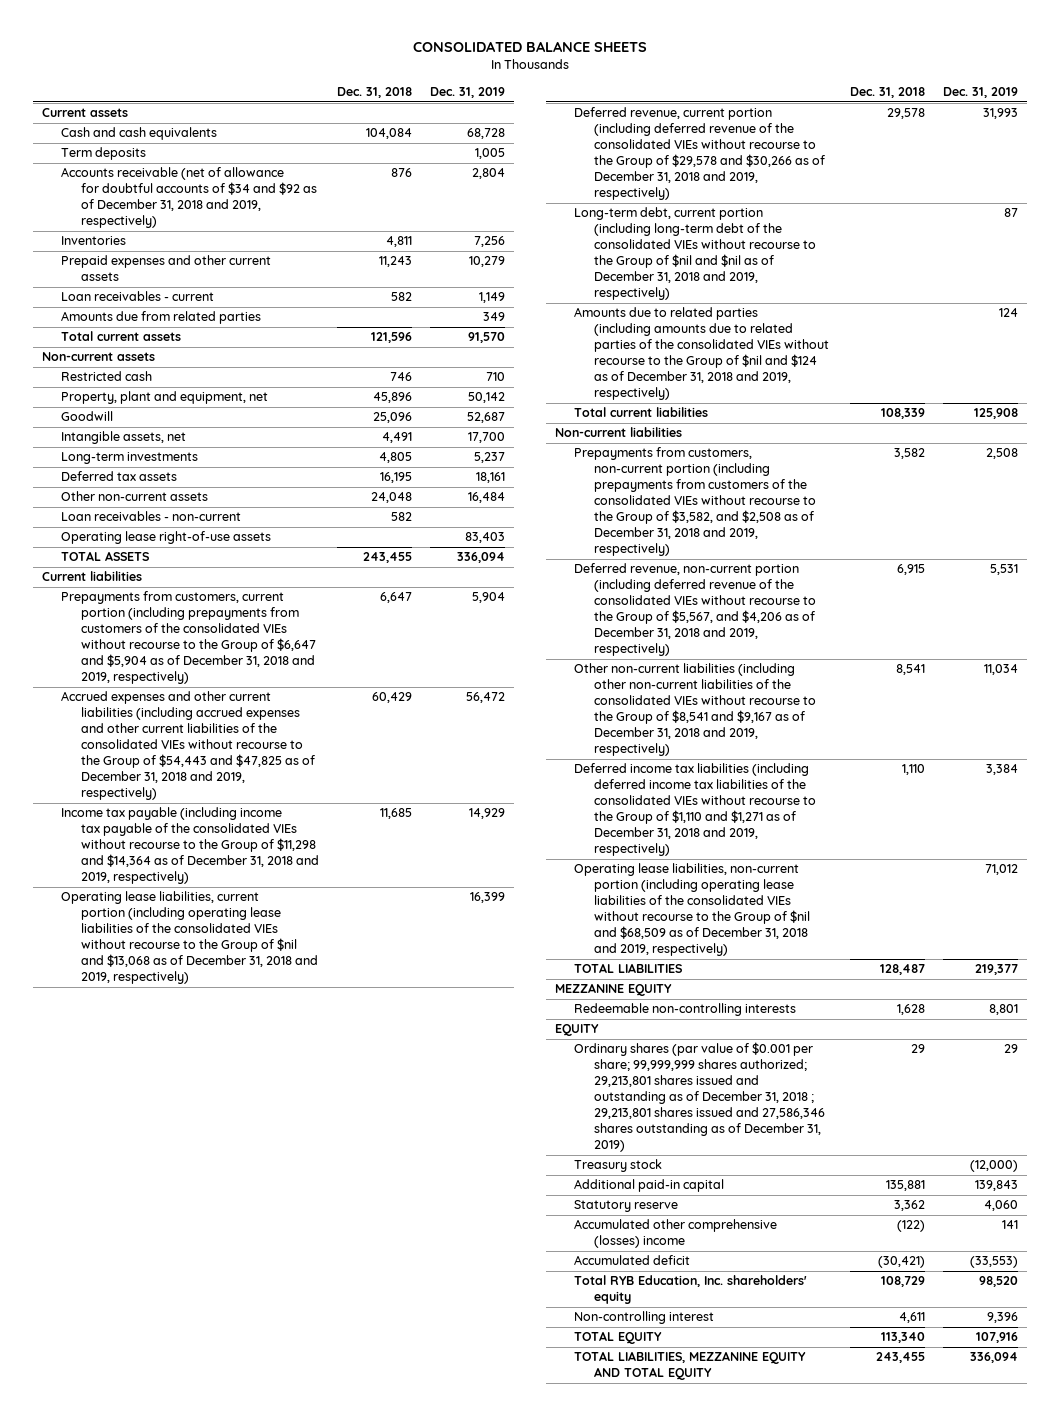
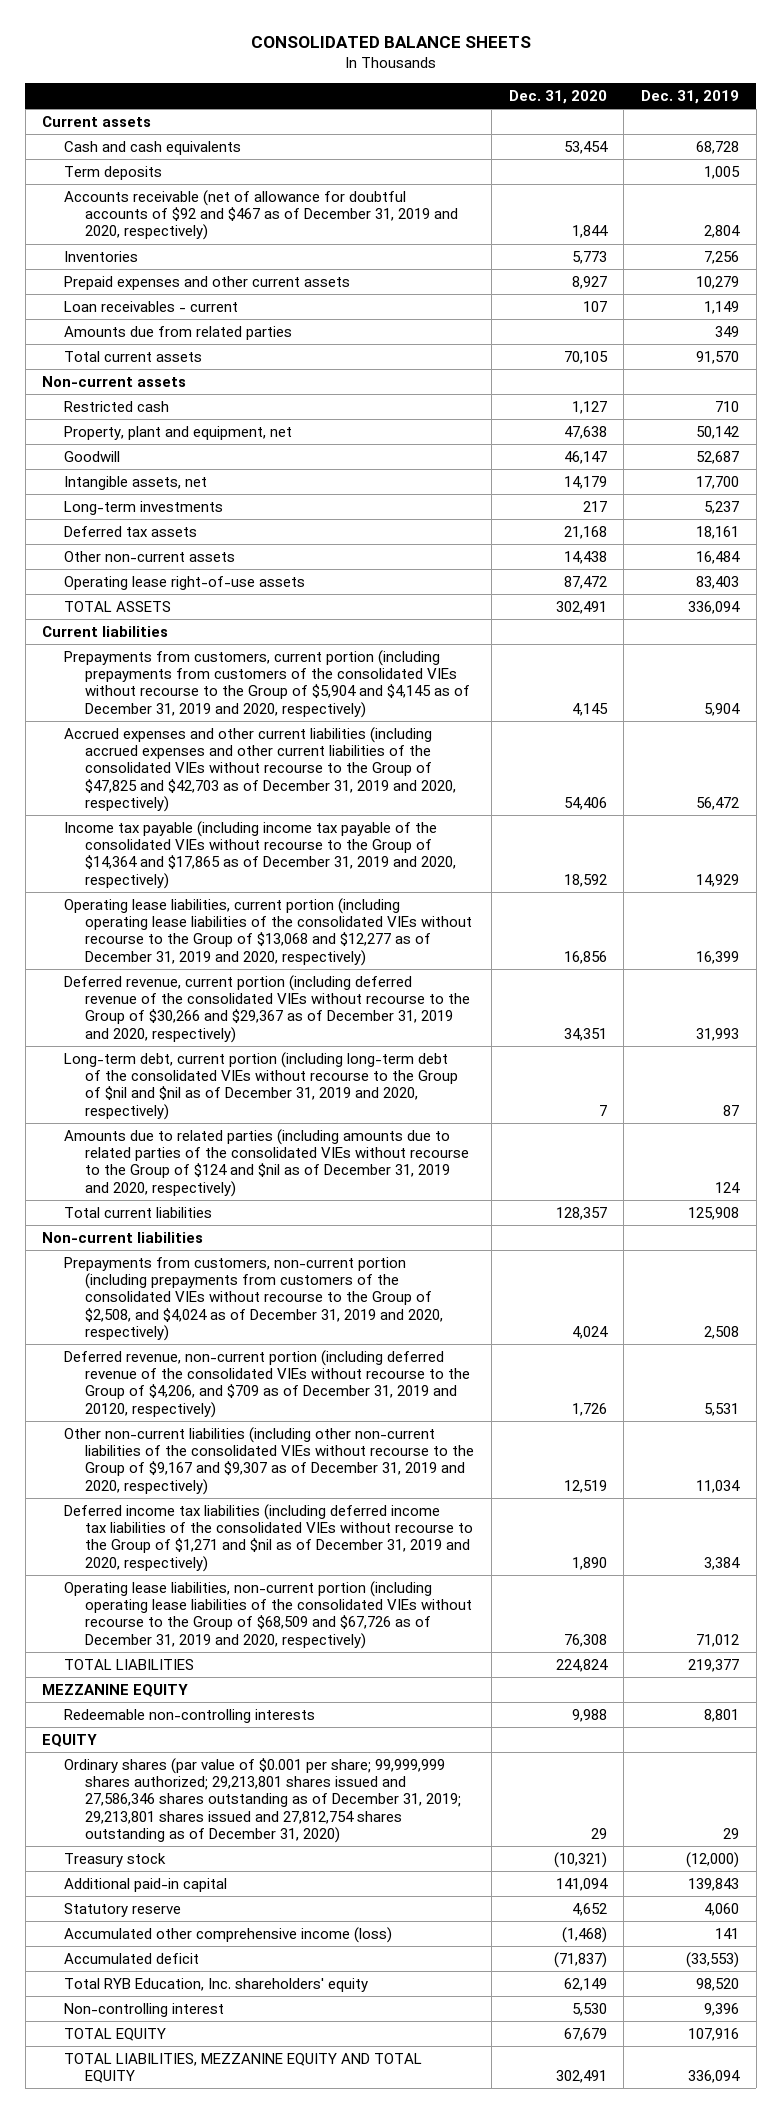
[337,87,413,99] Dec. 31, 2018 -> none
none -> [508,89,607,104] Dec. 31, 2020
[61,167,317,229] Accounts receivable (net of allowance for doubtful accounts of $34 and $92 as of December 31, 2018 and 2019, respectively) -> [63,189,459,241] Accounts receivable (net of allowance for doubtful accounts of $92 and $467 as of December 31, 2019 and 2020, respectively)
[61,511,242,522] Loan receivables - non-current -> none
[61,591,316,685] Prepayments from customers, current portion (including prepayments from customers of the consolidated VIEs without recourse to the Group of $6,647 and $5,904 as of December 31, 2018 and 2019, respectively) -> [63,649,471,718] Prepayments from customers, current portion (including prepayments from customers of the consolidated VIEs without recourse to the Group of $5,904 and $4,145 as of December 31, 2019 and 2020, respectively)
[61,691,315,801] Accrued expenses and other current liabilities (including accrued expenses and other current liabilities of the consolidated VIEs without recourse to the Group of $54,443 and $47,825 as of December 31, 2018 and 2019, respectively) -> [63,726,457,813] Accrued expenses and other current liabilities (including accrued expenses and other current liabilities of the consolidated VIEs without recourse to the Group of $47,825 and $42,703 as of December 31, 2019 and 2020, respectively)
[61,807,319,885] Income tax payable (including income tax payable of the consolidated VIEs without recourse to the Group of $11,298 and $14,364 as of December 31, 2018 and 2019, respectively) -> [63,820,457,889] Income tax payable (including income tax payable of the consolidated VIEs without recourse to the Group of $14,364 and $17,865 as of December 31, 2019 and 2020, respectively)
[61,891,318,985] Operating lease liabilities, current portion (including operating lease liabilities of the consolidated VIEs without recourse to the Group of $nil and $13,068 as of December 31, 2018 and 2019, respectively) -> [63,897,473,966] Operating lease liabilities, current portion (including operating lease liabilities of the consolidated VIEs without recourse to the Group of $13,068 and $12,277 as of December 31, 2019 and 2020, respectively)
[574,107,825,201] Deferred revenue, current portion (including deferred revenue of the consolidated VIEs without recourse to the Group of $29,578 and $30,266 as of December 31, 2018 and 2019, respectively) -> [63,974,471,1043] Deferred revenue, current portion (including deferred revenue of the consolidated VIEs without recourse to the Group of $30,266 and $29,367 as of December 31, 2019 and 2020, respectively)
[574,207,816,301] Long-term debt, current portion (including long-term debt of the consolidated VIEs without recourse to the Group of $nil and $nil as of December 31, 2018 and 2019, respectively) -> [63,1051,459,1120] Long-term debt, current portion (including long-term debt of the consolidated VIEs without recourse to the Group of $nil and $nil as of December 31, 2019 and 2020, respectively)
[574,307,829,401] Amounts due to related parties (including amounts due to related parties of the consolidated VIEs without recourse to the Group of $nil and $124 as of December 31, 2018 and 2019, respectively) -> [63,1128,470,1197] Amounts due to related parties (including amounts due to related parties of the consolidated VIEs without recourse to the Group of $124 and $nil as of December 31, 2019 and 2020, respectively)
[574,447,816,557] Prepayments from customers, non-current portion (including prepayments from customers of the consolidated VIEs without recourse to the Group of $3,582, and $2,508 as of December 31, 2018 and 2019, respectively) -> [63,1256,444,1342] Prepayments from customers, non-current portion (including prepayments from customers of the consolidated VIEs without recourse to the Group of $2,508, and $4,024 as of December 31, 2019 and 2020, respectively)
[574,563,816,657] Deferred revenue, non-current portion (including deferred revenue of the consolidated VIEs without recourse to the Group of $5,567, and $4,206 as of December 31, 2018 and 2019, respectively) -> [63,1349,471,1418] Deferred revenue, non-current portion (including deferred revenue of the consolidated VIEs without recourse to the Group of $4,206, and $709 as of December 31, 2019 and 20120, respectively)
[574,663,816,757] Other non-current liabilities (including other non-current liabilities of the consolidated VIEs without recourse to the Group of $8,541 and $9,167 as of December 31, 2018 and 2019, respectively) -> [63,1426,475,1495] Other non-current liabilities (including other non-current liabilities of the consolidated VIEs without recourse to the Group of $9,167 and $9,307 as of December 31, 2019 and 2020, respectively)
[574,763,816,857] Deferred income tax liabilities (including deferred income tax liabilities of the consolidated VIEs without recourse to the Group of $1,110 and $1,271 as of December 31, 2018 and 2019, respectively) -> [63,1503,474,1572] Deferred income tax liabilities (including deferred income tax liabilities of the consolidated VIEs without recourse to the Group of $1,271 and $nil as of December 31, 2019 and 2020, respectively)
[574,863,810,957] Operating lease liabilities, non-current portion (including operating lease liabilities of the consolidated VIEs without recourse to the Group of $nil and $68,509 as of December 31, 2018 and 2019, respectively) -> [63,1580,473,1649] Operating lease liabilities, non-current portion (including operating lease liabilities of the consolidated VIEs without recourse to the Group of $68,509 and $67,726 as of December 31, 2019 and 2020, respectively)
[574,1042,825,1153] Ordinary shares (par value of $0.001 per share; 99,999,999 shares authorized; 29,213,801 shares issued and outstanding as of December 31, 2018 ; 29,213,801 shares issued and 27,586,346 shares outstanding as of December 31, 2019) -> [63,1757,462,1844] Ordinary shares (par value of $0.001 per share; 99,999,999 shares authorized; 29,213,801 shares issued and 27,586,346 shares outstanding as of December 31, 2019; 29,213,801 shares issued and 27,812,754 shares outstanding as of December 31, 2020)
[574,1219,778,1249] Accumulated other comprehensive (losses) income -> [63,1926,392,1943] Accumulated other comprehensive income (loss)

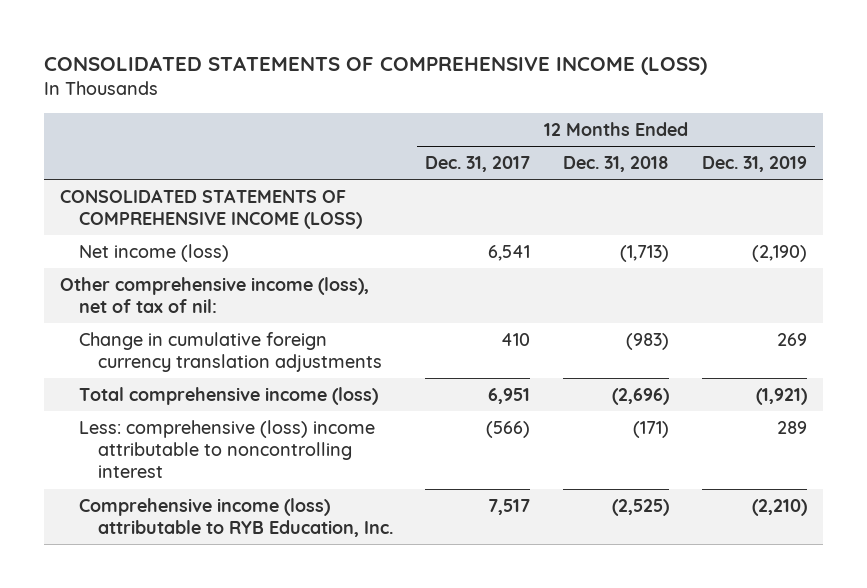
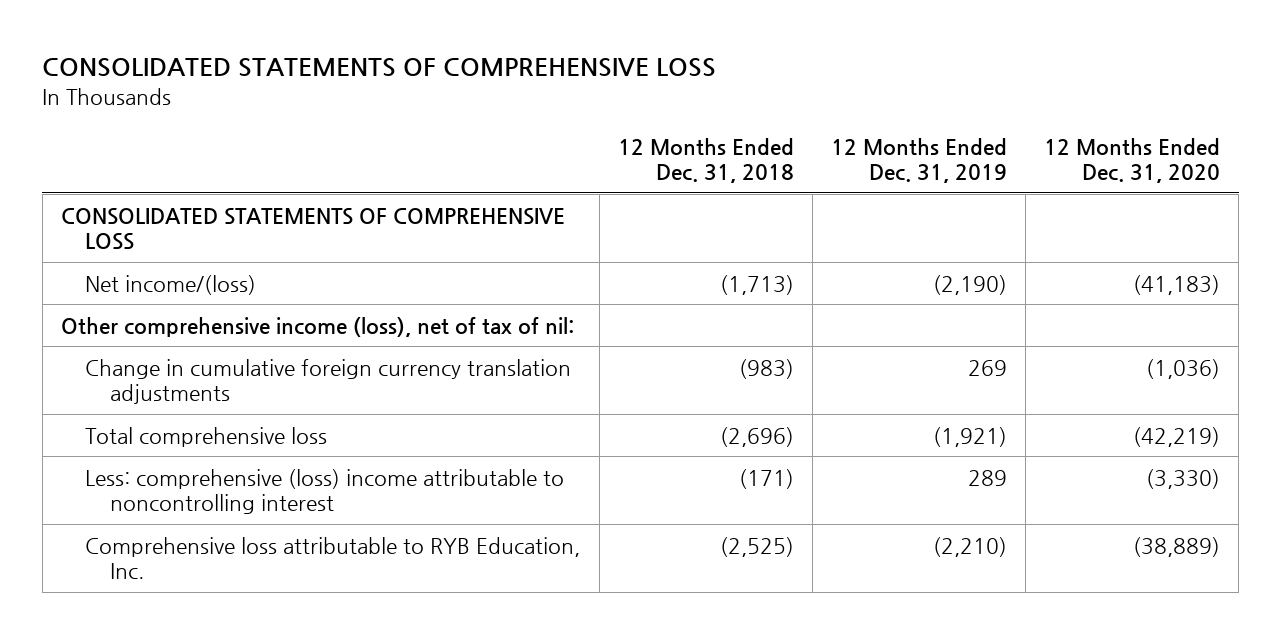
[43,56,707,76] CONSOLIDATED STATEMENTS OF COMPREHENSIVE INCOME (LOSS) -> [42,58,717,78] CONSOLIDATED STATEMENTS OF COMPREHENSIVE LOSS
[425,156,531,173] Dec. 31, 2017 -> none
none -> [1044,137,1221,184] 12 Months Ended Dec. 31, 2020
[60,188,362,230] CONSOLIDATED STATEMENTS OF COMPREHENSIVE INCOME (LOSS) -> [60,207,565,251] CONSOLIDATED STATEMENTS OF COMPREHENSIVE LOSS
[78,243,229,262] Net income (loss) -> [85,274,257,295] Net income/(loss)
[78,386,378,405] Total comprehensive income (loss) -> [85,426,328,447] Total comprehensive loss
[78,497,393,538] Comprehensive income (loss) attributable to RYB Education, Inc. -> [85,536,581,580] Comprehensive loss attributable to RYB Education, Inc.

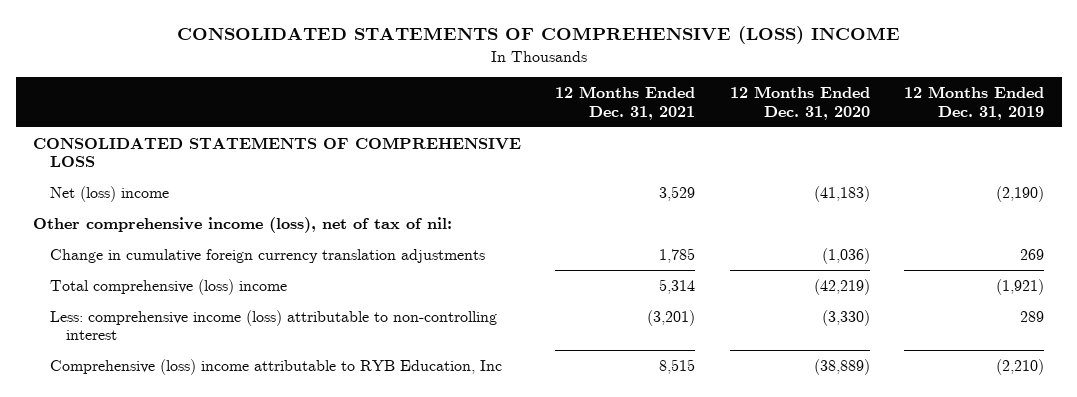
[42,58,717,78] CONSOLIDATED STATEMENTS OF COMPREHENSIVE LOSS -> [176,26,900,45] CONSOLIDATED STATEMENTS OF COMPREHENSIVE (LOSS) INCOME
[617,137,794,184] 12 Months Ended Dec. 31, 2018 -> none
none -> [555,86,696,120] 12 Months Ended Dec. 31, 2021
[85,274,257,295] Net income/(loss) -> [49,186,169,203] Net (loss) income
[85,426,328,447] Total comprehensive loss -> [49,279,287,296] Total comprehensive (loss) income
[85,468,565,515] Less: comprehensive (loss) income attributable to noncontrolling interest -> [49,310,497,341] Less: comprehensive income (loss) attributable to non-controlling interest
[85,536,581,580] Comprehensive loss attributable to RYB Education, Inc. -> [49,359,502,376] Comprehensive (loss) income attributable to RYB Education, Inc

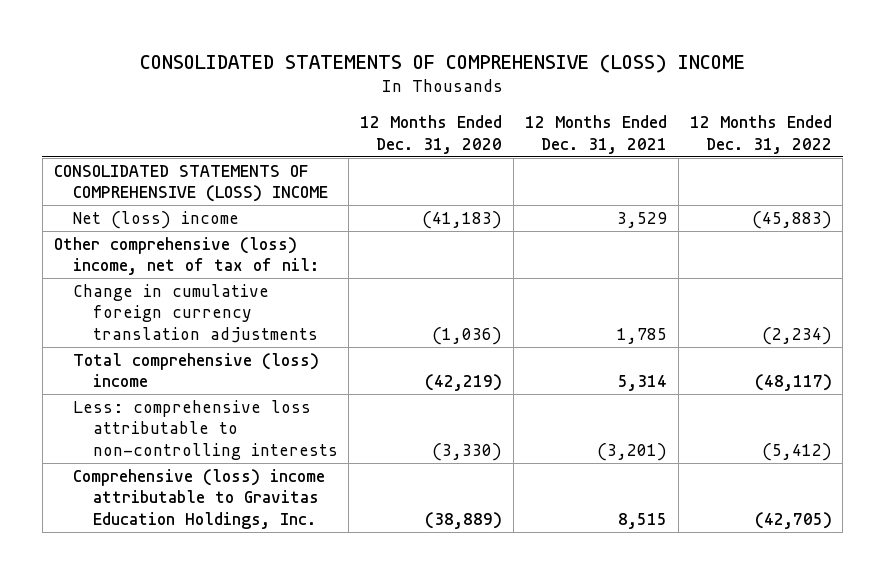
[904,86,1045,120] 12 Months Ended Dec. 31, 2019 -> none
none -> [689,115,832,154] 12 Months Ended Dec. 31, 2022
[32,137,521,168] CONSOLIDATED STATEMENTS OF COMPREHENSIVE LOSS -> [53,164,329,203] CONSOLIDATED STATEMENTS OF COMPREHENSIVE (LOSS) INCOME
[32,217,452,234] Other comprehensive income (loss), net of tax of nil: -> [53,236,320,276] Other comprehensive (loss) income, net of tax of nil:
[49,310,497,341] Less: comprehensive income (loss) attributable to non-controlling interest -> [73,399,338,460] Less: comprehensive loss attributable to non-controlling interests
[49,359,502,376] Comprehensive (loss) income attributable to RYB Education, Inc -> [73,468,326,529] Comprehensive (loss) income attributable to Gravitas Education Holdings, Inc.

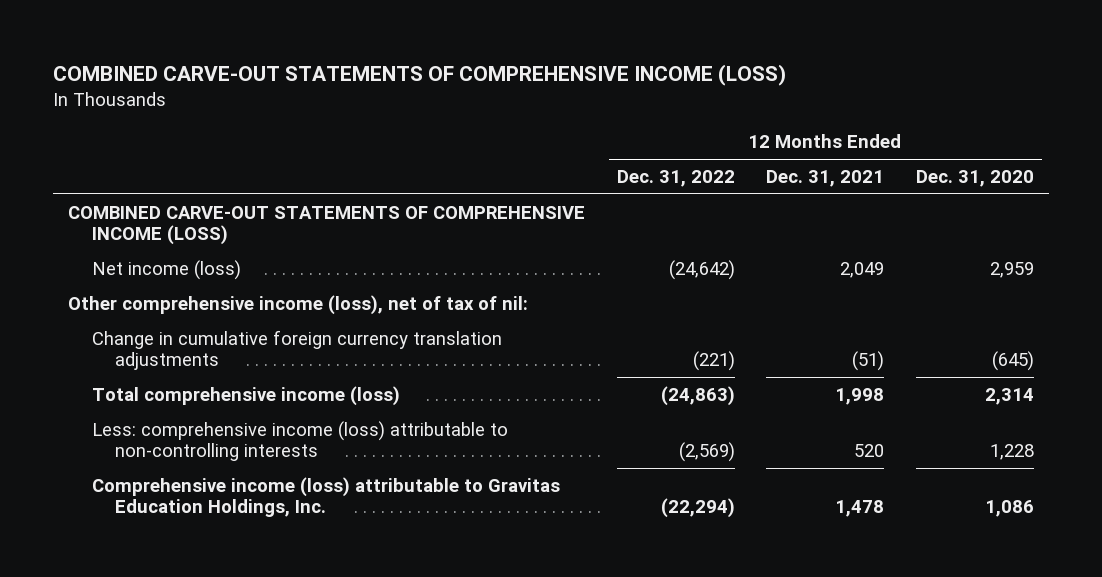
[139,53,745,73] CONSOLIDATED STATEMENTS OF COMPREHENSIVE (LOSS) INCOME -> [52,64,786,87] COMBINED CARVE-OUT STATEMENTS OF COMPREHENSIVE INCOME (LOSS)
[53,164,329,203] CONSOLIDATED STATEMENTS OF COMPREHENSIVE (LOSS) INCOME -> [68,205,586,246] COMBINED CARVE-OUT STATEMENTS OF COMPREHENSIVE INCOME (LOSS)
[73,210,240,229] Net (loss) income -> [91,259,241,280] Net income (loss)
[422,210,503,229] (41,183) -> [989,261,1034,278] 2,959
[616,211,667,228] 3,529 -> [840,261,885,278] 2,049
[751,210,832,229] (45,883) -> [668,259,735,280] (24,642)
[53,236,320,276] Other comprehensive (loss) income, net of tax of nil: -> [68,294,529,315] Other comprehensive income (loss), net of tax of nil:
[432,326,503,345] (1,036) -> [991,351,1034,372] (645)
[616,327,667,344] 1,785 -> [852,351,885,372] (51)
[761,326,832,345] (2,234) -> [692,351,735,372] (221)
[73,352,320,388] Total comprehensive (loss) income -> [91,385,400,406] Total comprehensive income (loss)
[425,374,503,392] (42,219) -> [984,387,1034,405] 2,314
[617,375,667,392] 5,314 -> [835,387,885,405] 1,998
[754,374,832,392] (48,117) -> [660,385,735,406] (24,863)
[73,399,338,460] Less: comprehensive loss attributable to non-controlling interests -> [91,420,508,462] Less: comprehensive income (loss) attributable to non-controlling interests
[432,442,503,461] (3,330) -> [989,444,1034,461] 1,228
[596,442,667,461] (3,201) -> [854,444,885,458] 520
[761,442,832,461] (5,412) -> [678,442,735,463] (2,569)
[73,468,326,529] Comprehensive (loss) income attributable to Gravitas Education Holdings, Inc. -> [91,476,560,518] Comprehensive income (loss) attributable to Gravitas Education Holdings, Inc.
[425,511,503,529] (38,889) -> [984,500,1034,518] 1,086
[617,512,667,529] 8,515 -> [835,500,885,518] 1,478
[754,511,832,529] (42,705) -> [660,498,735,519] (22,294)

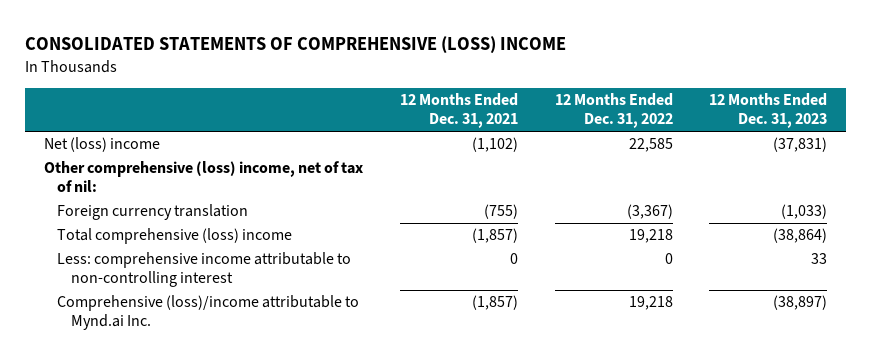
[52,64,786,87] COMBINED CARVE-OUT STATEMENTS OF COMPREHENSIVE INCOME (LOSS) -> [25,36,567,54] CONSOLIDATED STATEMENTS OF COMPREHENSIVE (LOSS) INCOME
[915,169,1034,187] Dec. 31, 2020 -> none
none -> [709,93,828,129] 12 Months Ended Dec. 31, 2023
[68,205,586,246] COMBINED CARVE-OUT STATEMENTS OF COMPREHENSIVE INCOME (LOSS) -> none
[91,259,241,280] Net income (loss) -> [43,137,160,153] Net (loss) income
[668,259,735,280] (24,642) -> [628,138,673,153] 22,585
[840,261,885,278] 2,049 -> [471,137,518,153] (1,102)
[68,294,529,315] Other comprehensive income (loss), net of tax of nil: -> [43,161,363,193] Other comprehensive (loss) income, net of tax of nil:
[91,329,502,371] Change in cumulative foreign currency translation adjustments -> [57,204,249,221] Foreign currency translation
[692,351,735,372] (221) -> [626,204,673,220] (3,367)
[852,351,885,372] (51) -> [483,204,518,220] (755)
[91,385,400,406] Total comprehensive income (loss) -> [57,228,293,245] Total comprehensive (loss) income
[660,385,735,406] (24,863) -> [628,229,673,244] 19,218
[835,387,885,405] 1,998 -> [471,228,518,244] (1,857)
[91,420,508,462] Less: comprehensive income (loss) attributable to non-controlling interests -> [57,252,352,288] Less: comprehensive income attributable to non-controlling interest
[678,442,735,463] (2,569) -> [664,253,673,265] 0
[854,444,885,458] 520 -> [509,253,518,265] 0
[91,476,560,518] Comprehensive income (loss) attributable to Gravitas Education Holdings, Inc. -> [57,295,360,331] Comprehensive (loss)/income attributable to Mynd.ai Inc.
[660,498,735,519] (22,294) -> [628,296,673,311] 19,218
[835,500,885,518] 1,478 -> [471,295,518,311] (1,857)

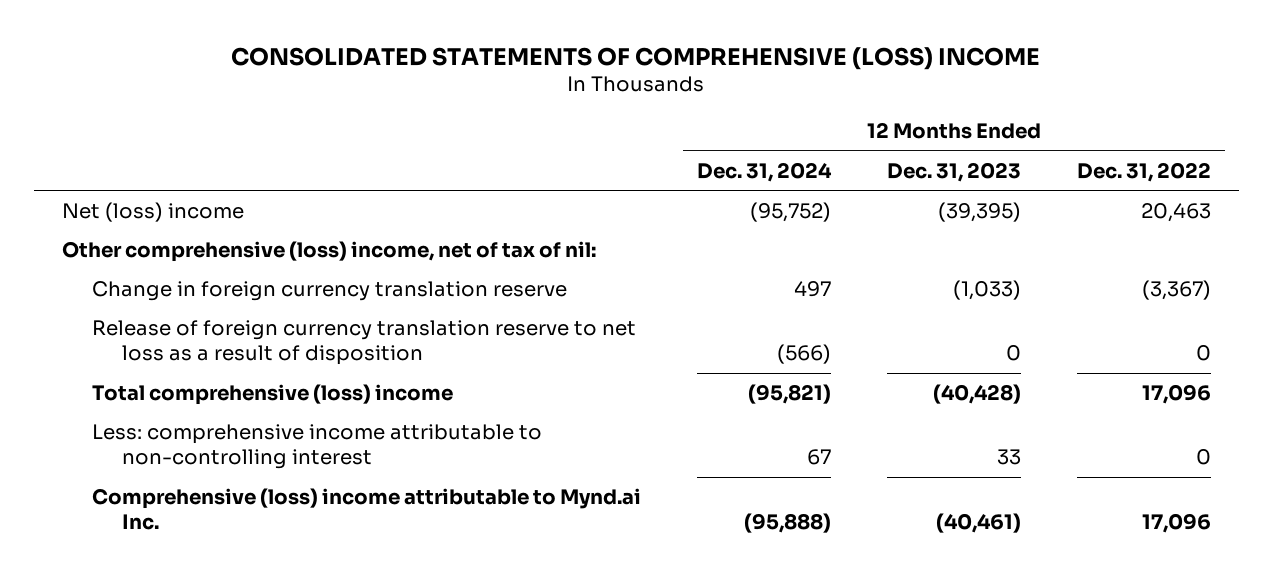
[399,93,518,129] 12 Months Ended Dec. 31, 2021 -> none
none -> [696,161,832,182] Dec. 31, 2024
[628,138,673,153] 22,585 -> [1141,202,1212,222] 20,463
[773,137,828,153] (37,831) -> [938,201,1022,222] (39,395)
[57,204,249,221] Foreign currency translation -> [91,280,567,301] Change in foreign currency translation reserve
none -> [91,319,636,366] Release of foreign currency translation reserve to net loss as a result of disposition
[628,229,673,244] 19,218 -> [1142,383,1212,404] 17,096
[773,228,828,244] (38,864) -> [933,383,1022,404] (40,428)
[57,295,360,331] Comprehensive (loss)/income attributable to Mynd.ai Inc. -> [91,487,641,531] Comprehensive (loss) income attributable to Mynd.ai Inc.
[628,296,673,311] 19,218 -> [1142,513,1212,534] 17,096
[773,295,828,311] (38,897) -> [936,513,1022,534] (40,461)

